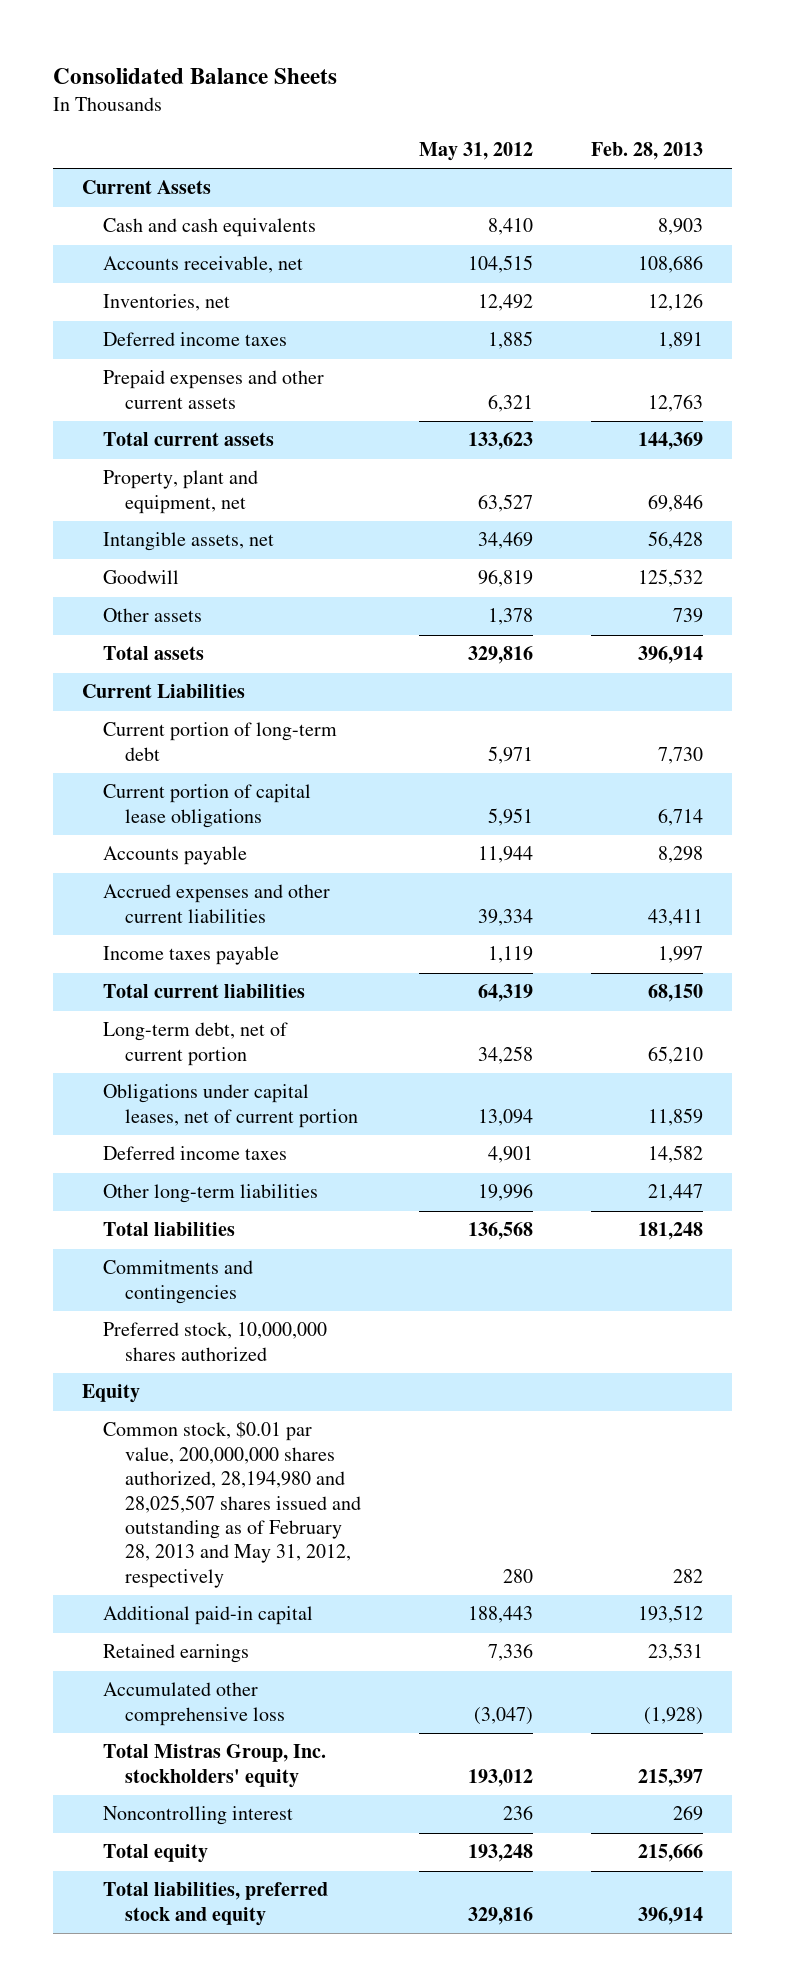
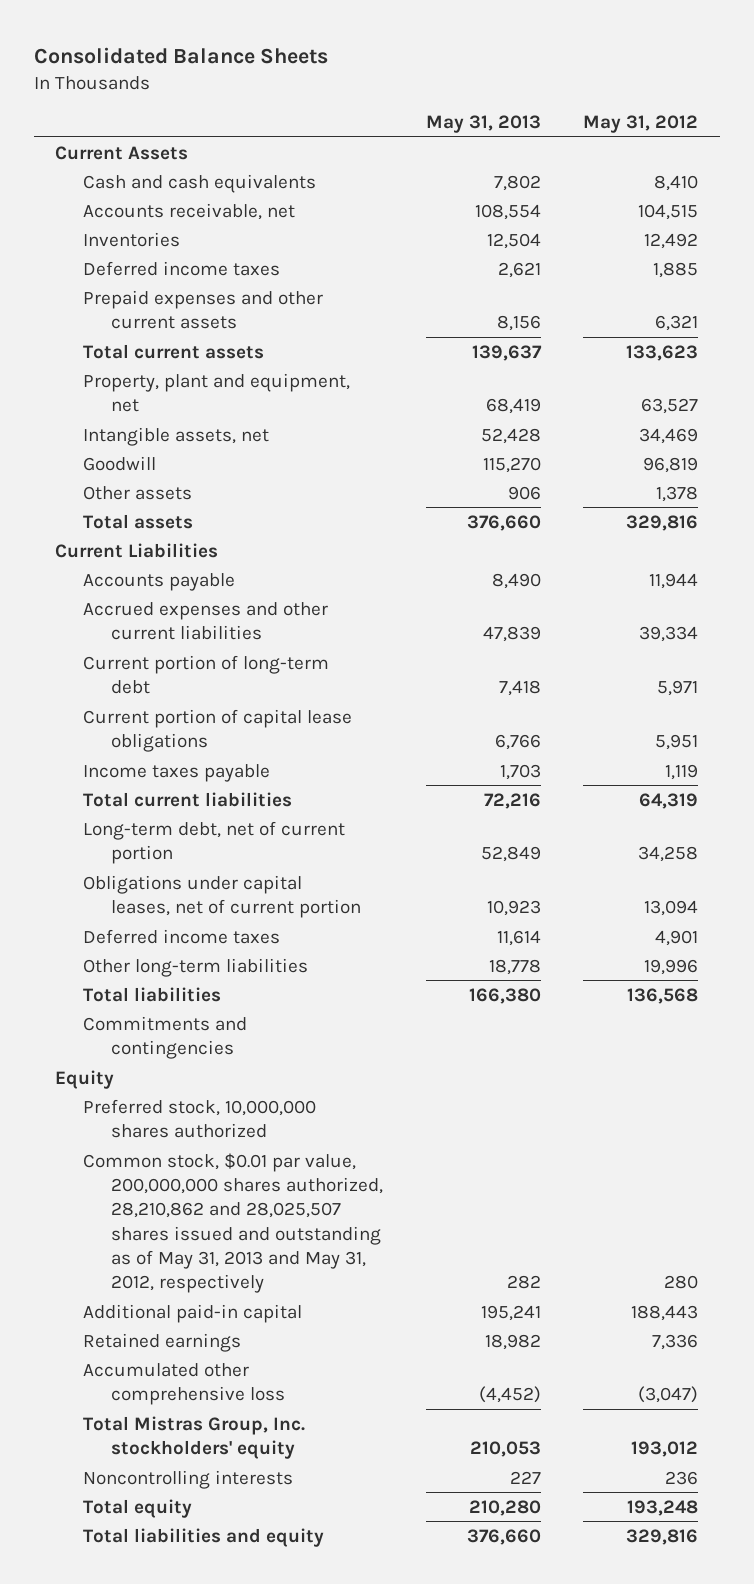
[590,141,703,160] Feb. 28, 2013 -> none
none -> [425,114,541,133] May 31, 2013
[103,294,231,312] Inventories, net -> [83,231,181,247] Inventories
[103,722,338,761] Current portion of long-term debt -> [83,654,330,694] Current portion of long-term debt
[103,784,312,828] Current portion of capital lease obligations -> [83,708,353,752] Current portion of capital lease obligations
[103,1322,328,1361] Preferred stock, 10,000,000 shares authorized -> [83,1098,317,1138] Preferred stock, 10,000,000 shares authorized
[103,1421,361,1588] Common stock, $0.01 par value, 200,000,000 shares authorized, 28,194,980 and 28,025,507 shares issued and outstanding as of February 28, 2013 and May 31, 2012, respectively -> [83,1152,383,1294] Common stock, $0.01 par value, 200,000,000 shares authorized, 28,210,862 and 28,025,507 shares issued and outstanding as of May 31, 2013 and May 31, 2012, respectively
[103,1806,294,1826] Noncontrolling interest -> [83,1469,294,1489] Noncontrolling interests
[103,1882,329,1926] Total liabilities, preferred stock and equity -> [83,1527,325,1547] Total liabilities and equity

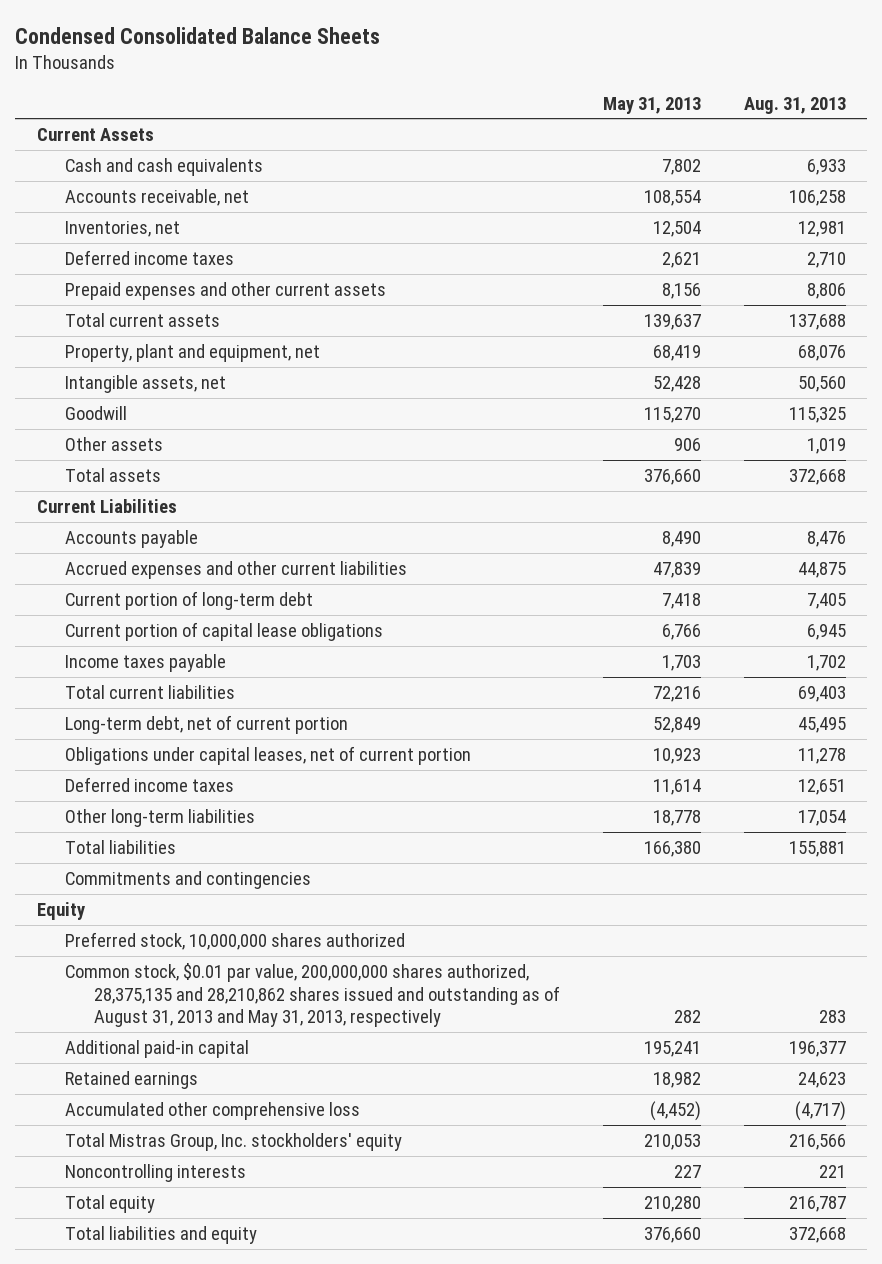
[34,47,329,65] Consolidated Balance Sheets -> [15,26,381,44] Condensed Consolidated Balance Sheets
[583,114,699,133] May 31, 2012 -> none
none -> [743,96,846,114] Aug. 31, 2013
[83,231,181,247] Inventories -> [65,220,181,237] Inventories, net
[83,1152,383,1294] Common stock, $0.01 par value, 200,000,000 shares authorized, 28,210,862 and 28,025,507 shares issued and outstanding as of May 31, 2013 and May 31, 2012, respectively -> [65,962,561,1028] Common stock, $0.01 par value, 200,000,000 shares authorized, 28,375,135 and 28,210,862 shares issued and outstanding as of August 31, 2013 and May 31, 2013, respectively

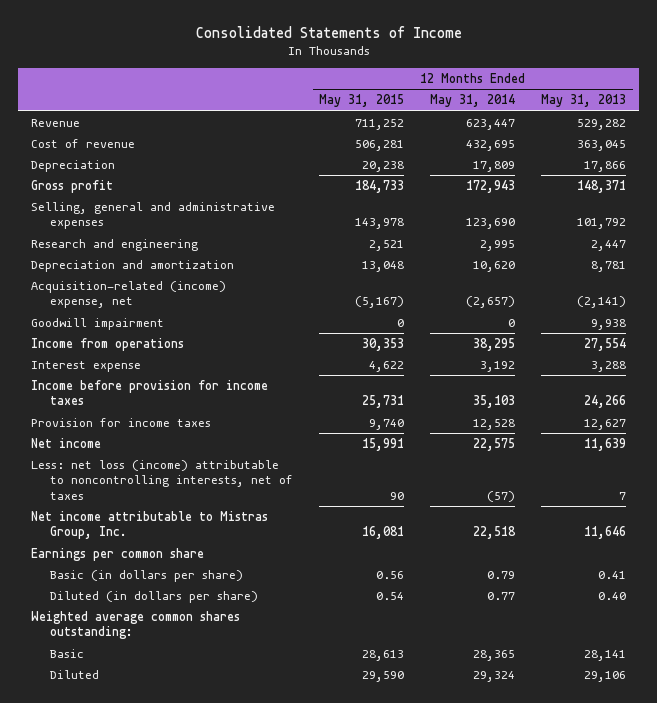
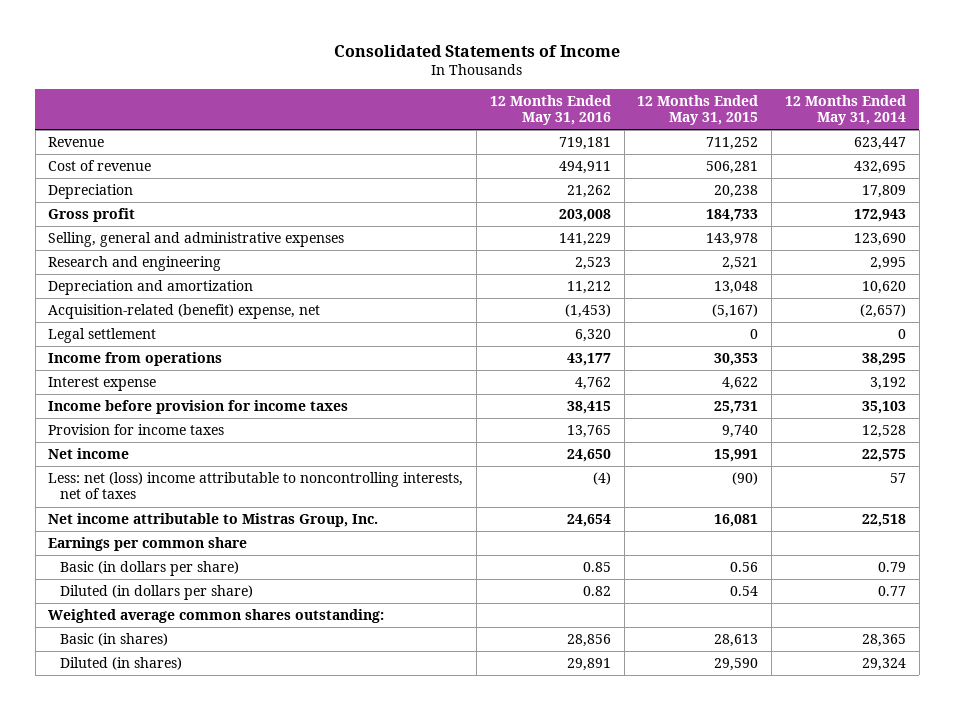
[541,94,627,108] May 31, 2013 -> none
none -> [489,95,611,126] 12 Months Ended May 31, 2016
[31,318,165,331] Goodwill impairment -> none
[31,281,227,309] Acquisition-related (income) expense, net -> [48,304,321,320] Acquisition-related (benefit) expense, net
none -> [48,328,157,344] Legal settlement
[31,460,294,500] Less: net loss (income) attributable to noncontrolling interests, net of taxes -> [48,472,464,500] Less: net (loss) income attributable to noncontrolling interests, net of taxes
[390,491,405,500] 90 -> [732,472,759,486] (90)
[487,490,516,502] (57) -> [889,473,906,484] 57
[50,649,85,659] Basic -> [59,633,168,647] Basic (in shares)
[50,670,100,680] Diluted -> [59,657,182,671] Diluted (in shares)

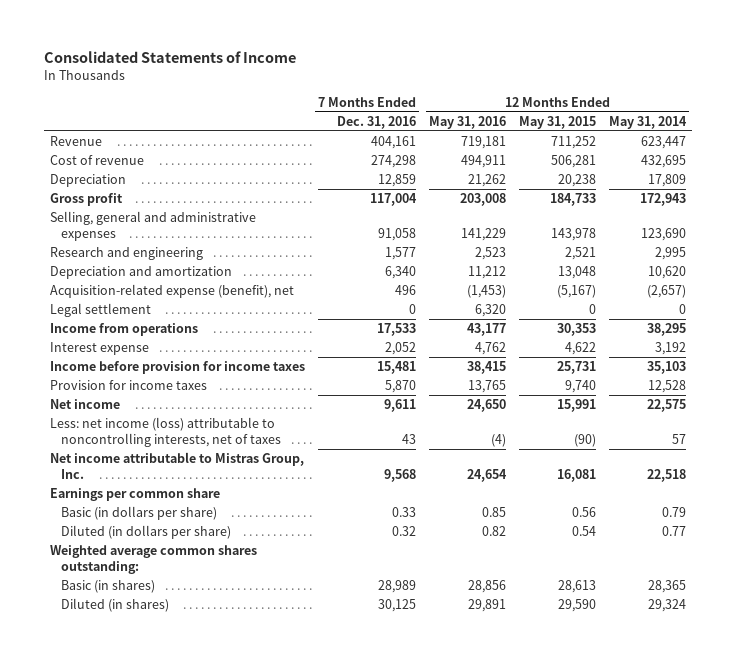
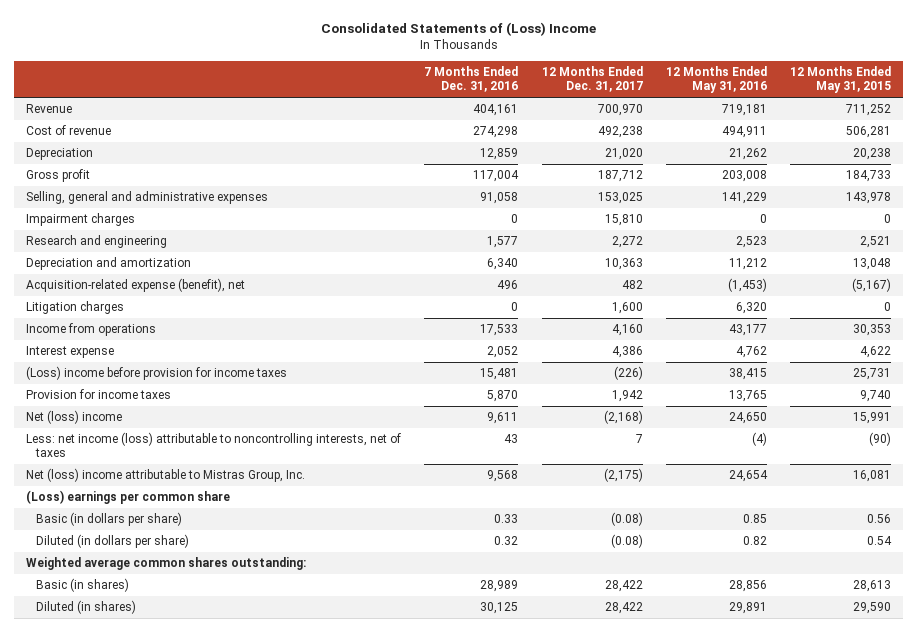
[43,51,296,64] Consolidated Statements of Income -> [320,21,596,36] Consolidated Statements of (Loss) Income
[608,115,687,129] May 31, 2014 -> none
none -> [541,66,643,93] 12 Months Ended Dec. 31, 2017
none -> [26,213,136,227] Impairment charges
[50,303,152,318] Legal settlement -> [26,301,125,315] Litigation charges
[50,361,306,375] Income before provision for income taxes -> [26,366,288,381] (Loss) income before provision for income taxes
[50,399,121,410] Net income -> [26,410,123,425] Net (loss) income
[50,452,305,479] Net income attributable to Mistras Group, Inc. -> [26,468,306,483] Net (loss) income attributable to Mistras Group, Inc.
[50,488,221,502] Earnings per common share -> [26,490,231,505] (Loss) earnings per common share

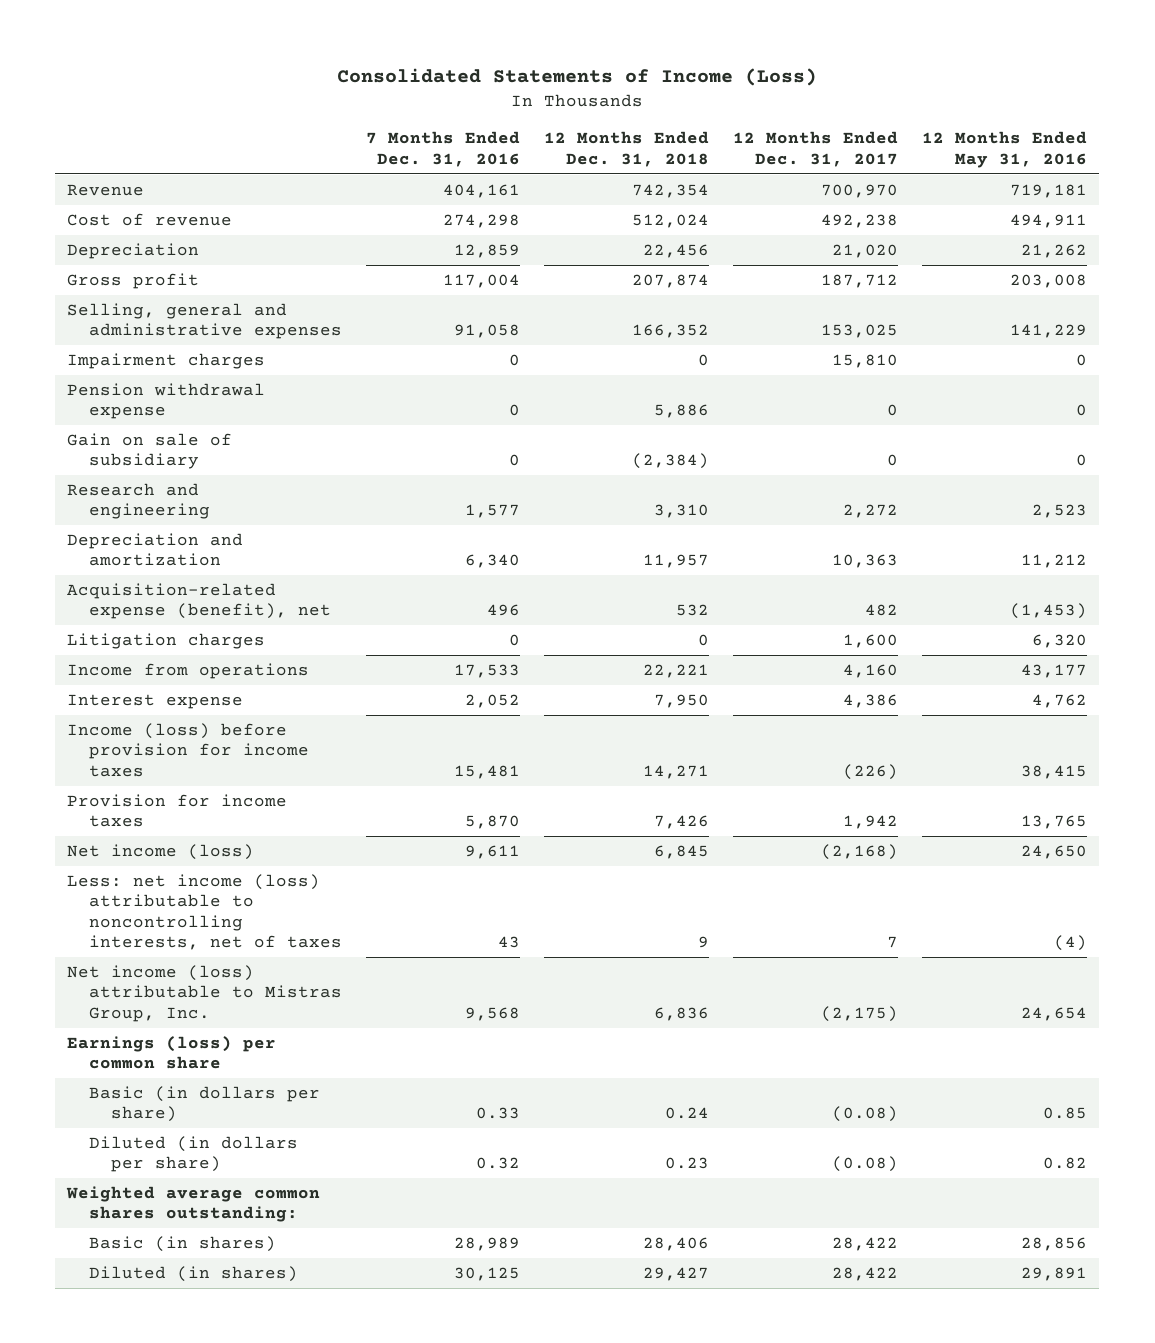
[320,21,596,36] Consolidated Statements of (Loss) Income -> [337,68,818,87] Consolidated Statements of Income (Loss)
[790,66,892,94] 12 Months Ended May 31, 2015 -> none
none -> [544,131,710,167] 12 Months Ended Dec. 31, 2018
none -> [67,383,266,420] Pension withdrawal expense
none -> [67,433,233,470] Gain on sale of subsidiary
[26,366,288,381] (Loss) income before provision for income taxes -> [67,723,310,777] Income (loss) before provision for income taxes
[26,410,123,425] Net (loss) income -> [67,844,255,861] Net income (loss)
[26,468,306,483] Net (loss) income attributable to Mistras Group, Inc. -> [67,965,343,1022] Net income (loss) attributable to Mistras Group, Inc.
[26,490,231,505] (Loss) earnings per common share -> [67,1036,277,1070] Earnings (loss) per common share

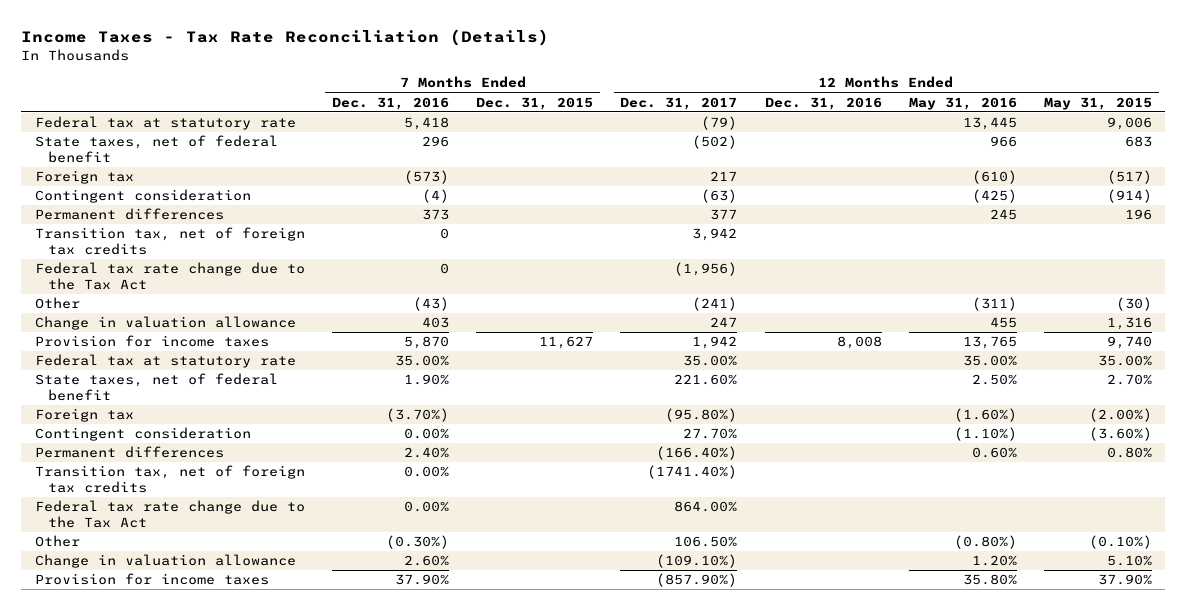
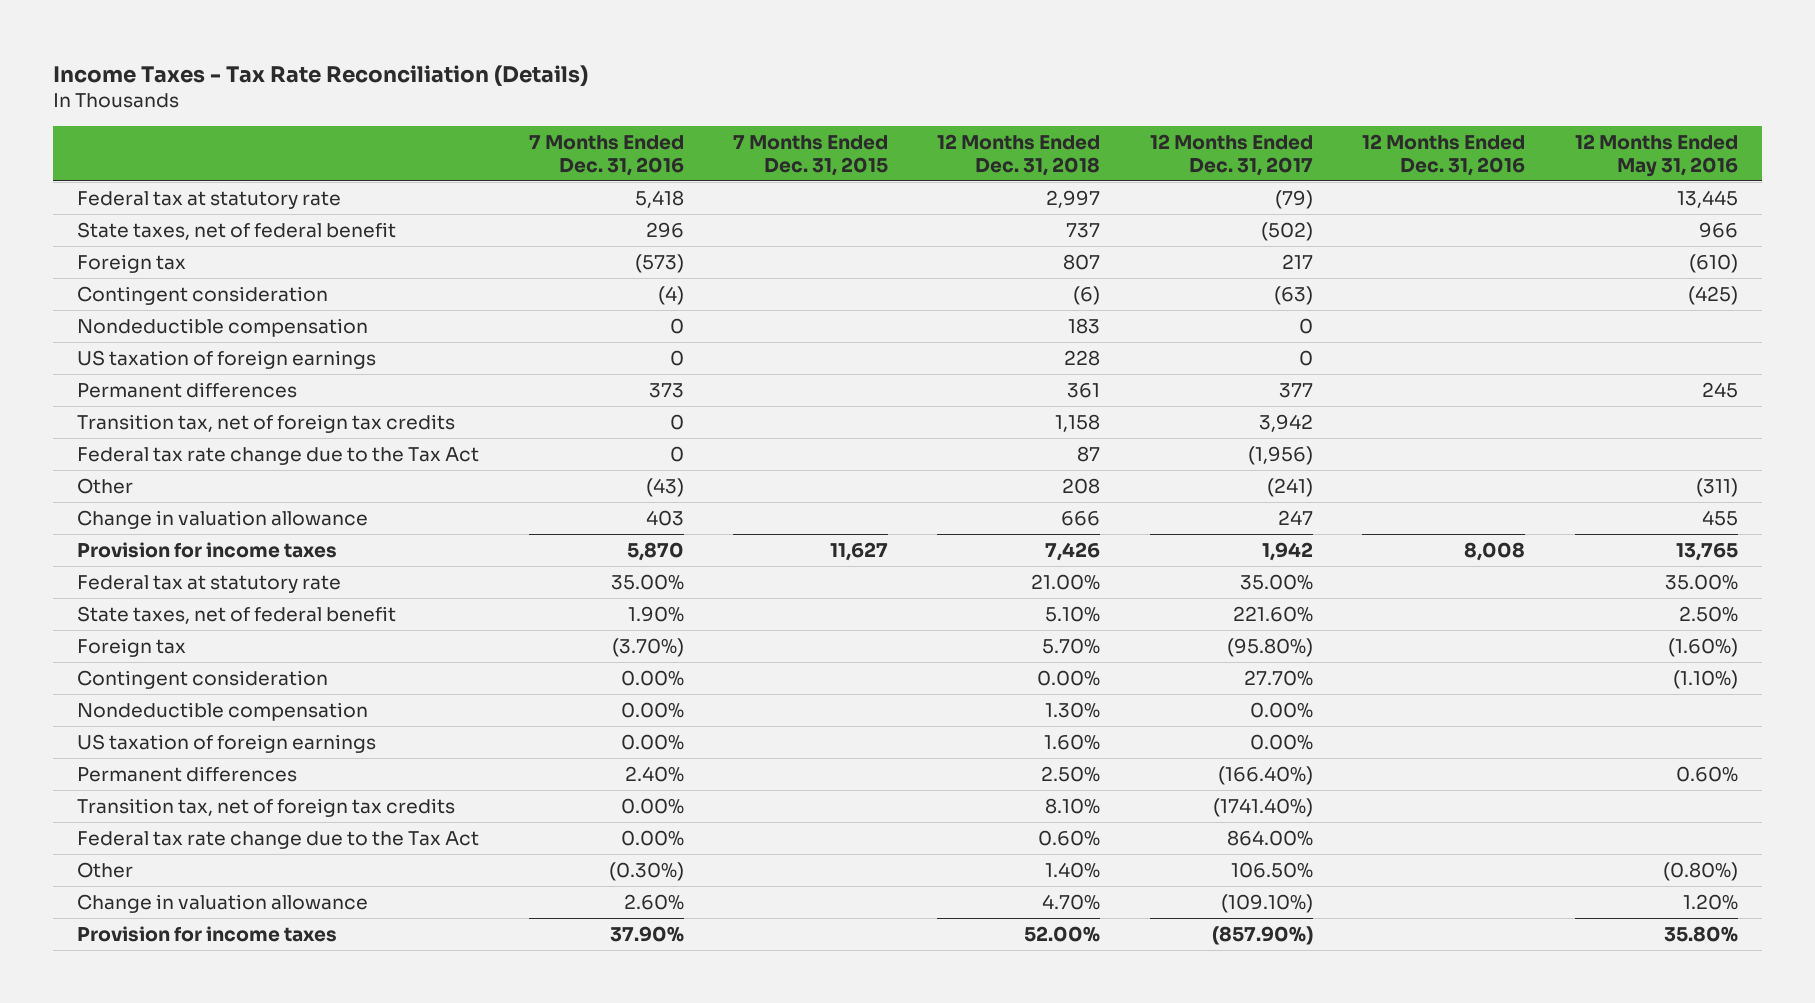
[1043,96,1152,110] May 31, 2015 -> none
none -> [937,134,1101,176] 12 Months Ended Dec. 31, 2018
none -> [77,317,369,337] Nondeductible compensation
none -> [77,349,377,369] US taxation of foreign earnings
none -> [77,701,369,721] Nondeductible compensation
none -> [77,733,377,753] US taxation of foreign earnings

